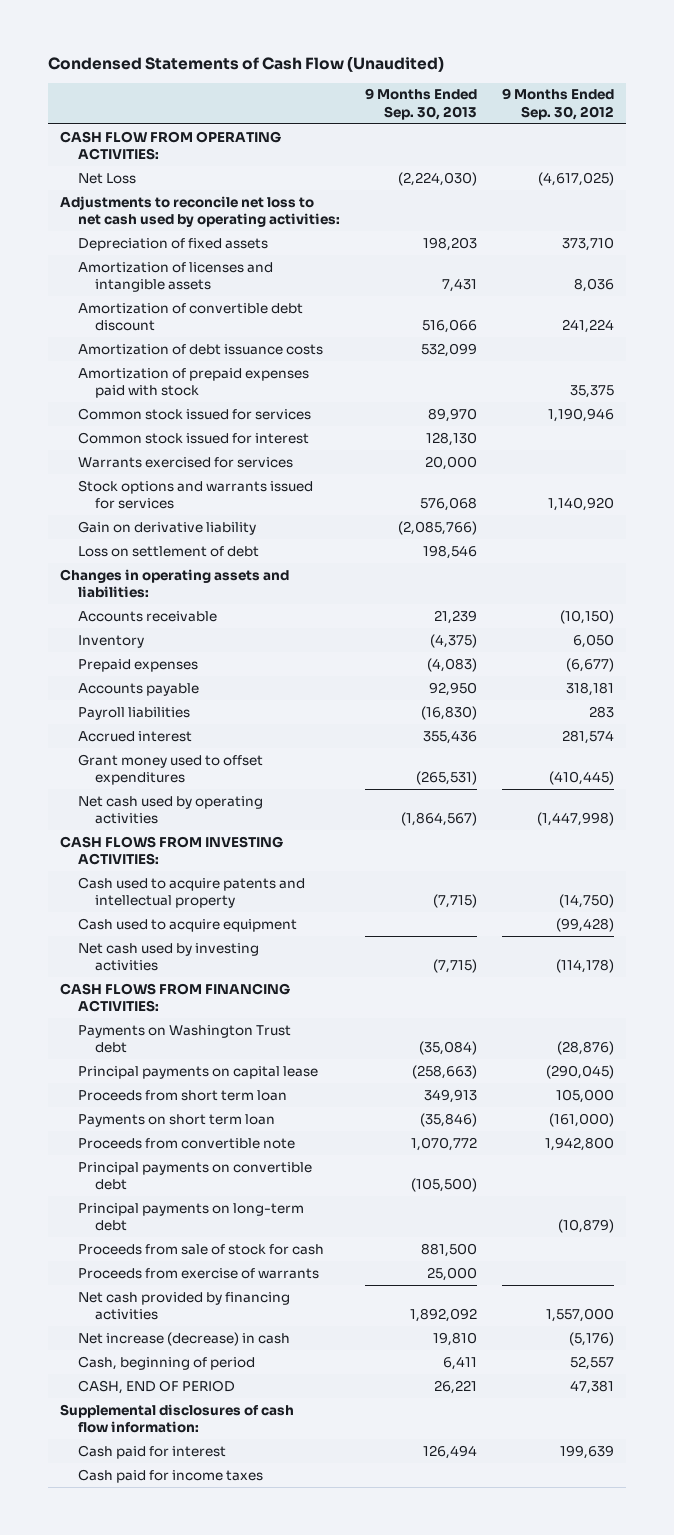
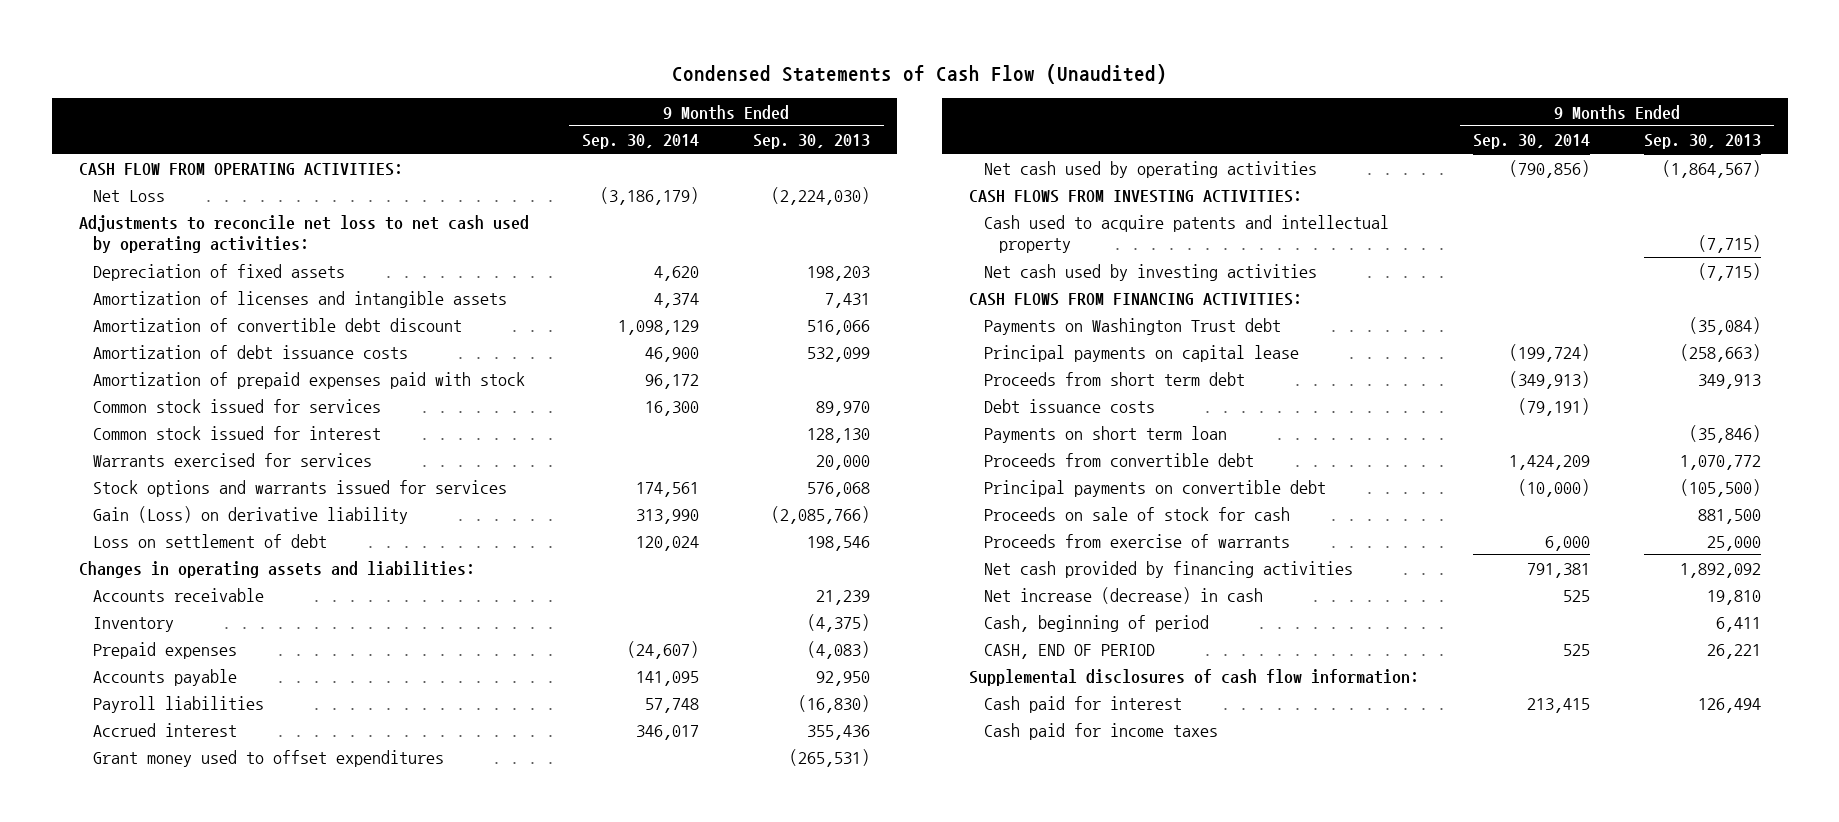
[501,88,614,120] 9 Months Ended Sep. 30, 2012 -> none
none -> [582,134,700,150] Sep. 30, 2014
[77,520,256,535] Gain on derivative liability -> [93,505,409,524] Gain (Loss) on derivative liability
[77,917,297,932] Cash used to acquire equipment -> none
[77,1089,287,1101] Proceeds from short term loan -> [984,371,1246,386] Proceeds from short term debt
none -> [984,398,1156,413] Debt issuance costs
[77,1137,295,1149] Proceeds from convertible note -> [984,452,1255,467] Proceeds from convertible debt
[77,1202,304,1232] Principal payments on long-term debt -> none
[77,1243,324,1255] Proceeds from sale of stock for cash -> [984,506,1291,521] Proceeds on sale of stock for cash

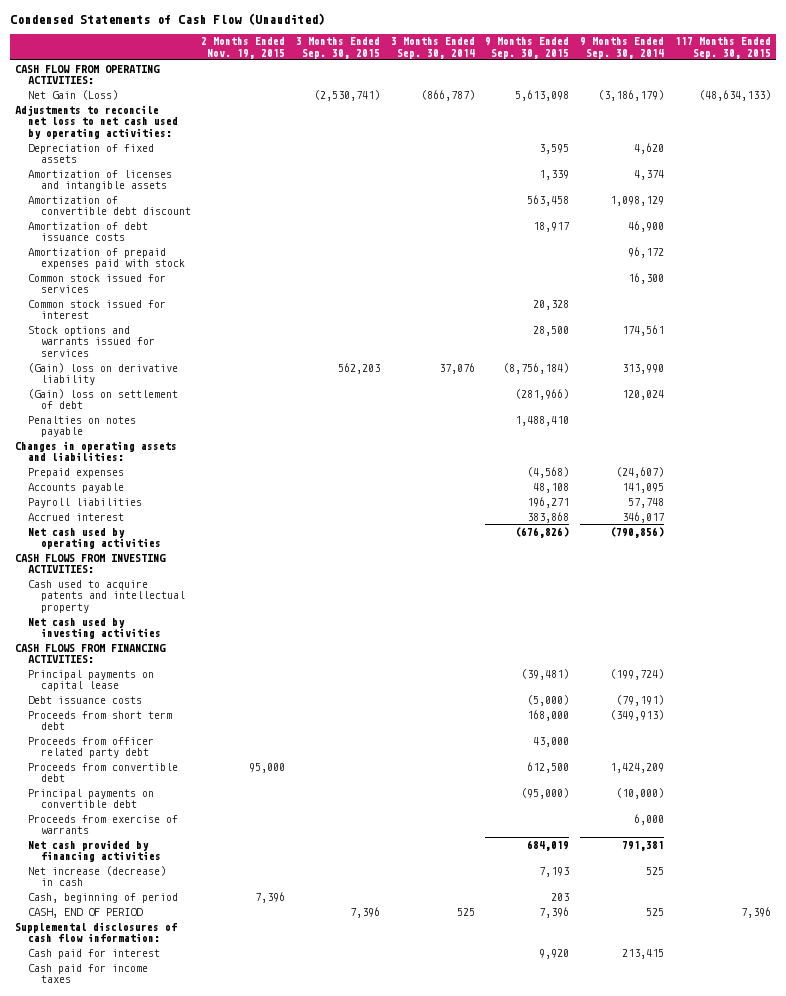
[753,134,871,150] Sep. 30, 2013 -> none
none -> [201,37,286,59] 2 Months Ended Nov. 19, 2015
none -> [295,37,380,59] 3 Months Ended Sep. 30, 2015
none -> [390,37,475,59] 3 Months Ended Sep. 30, 2014
none -> [485,37,570,59] 9 Months Ended Sep. 30, 2015
none -> [674,37,771,59] 117 Months Ended Sep. 30, 2015
[93,189,166,202] Net Loss -> [28,89,119,100] Net Gain (Loss)
[93,452,373,467] Warrants exercised for services -> none
[93,505,409,524] Gain (Loss) on derivative liability -> [28,362,179,386] (Gain) loss on derivative liability
[93,533,328,548] Loss on settlement of debt -> [28,388,179,410] (Gain) loss on settlement of debt
none -> [28,415,137,438] Penalties on notes payable
[93,587,265,602] Accounts receivable -> none
[93,616,175,632] Inventory -> none
[93,749,445,767] Grant money used to offset expenditures -> none
[984,317,1282,335] Payments on Washington Trust debt -> none
[984,425,1228,443] Payments on short term loan -> none
[984,371,1246,386] Proceeds from short term debt -> [28,710,173,731] Proceeds from short term debt
none -> [28,736,155,759] Proceeds from officer related party debt
[984,506,1291,521] Proceeds on sale of stock for cash -> none

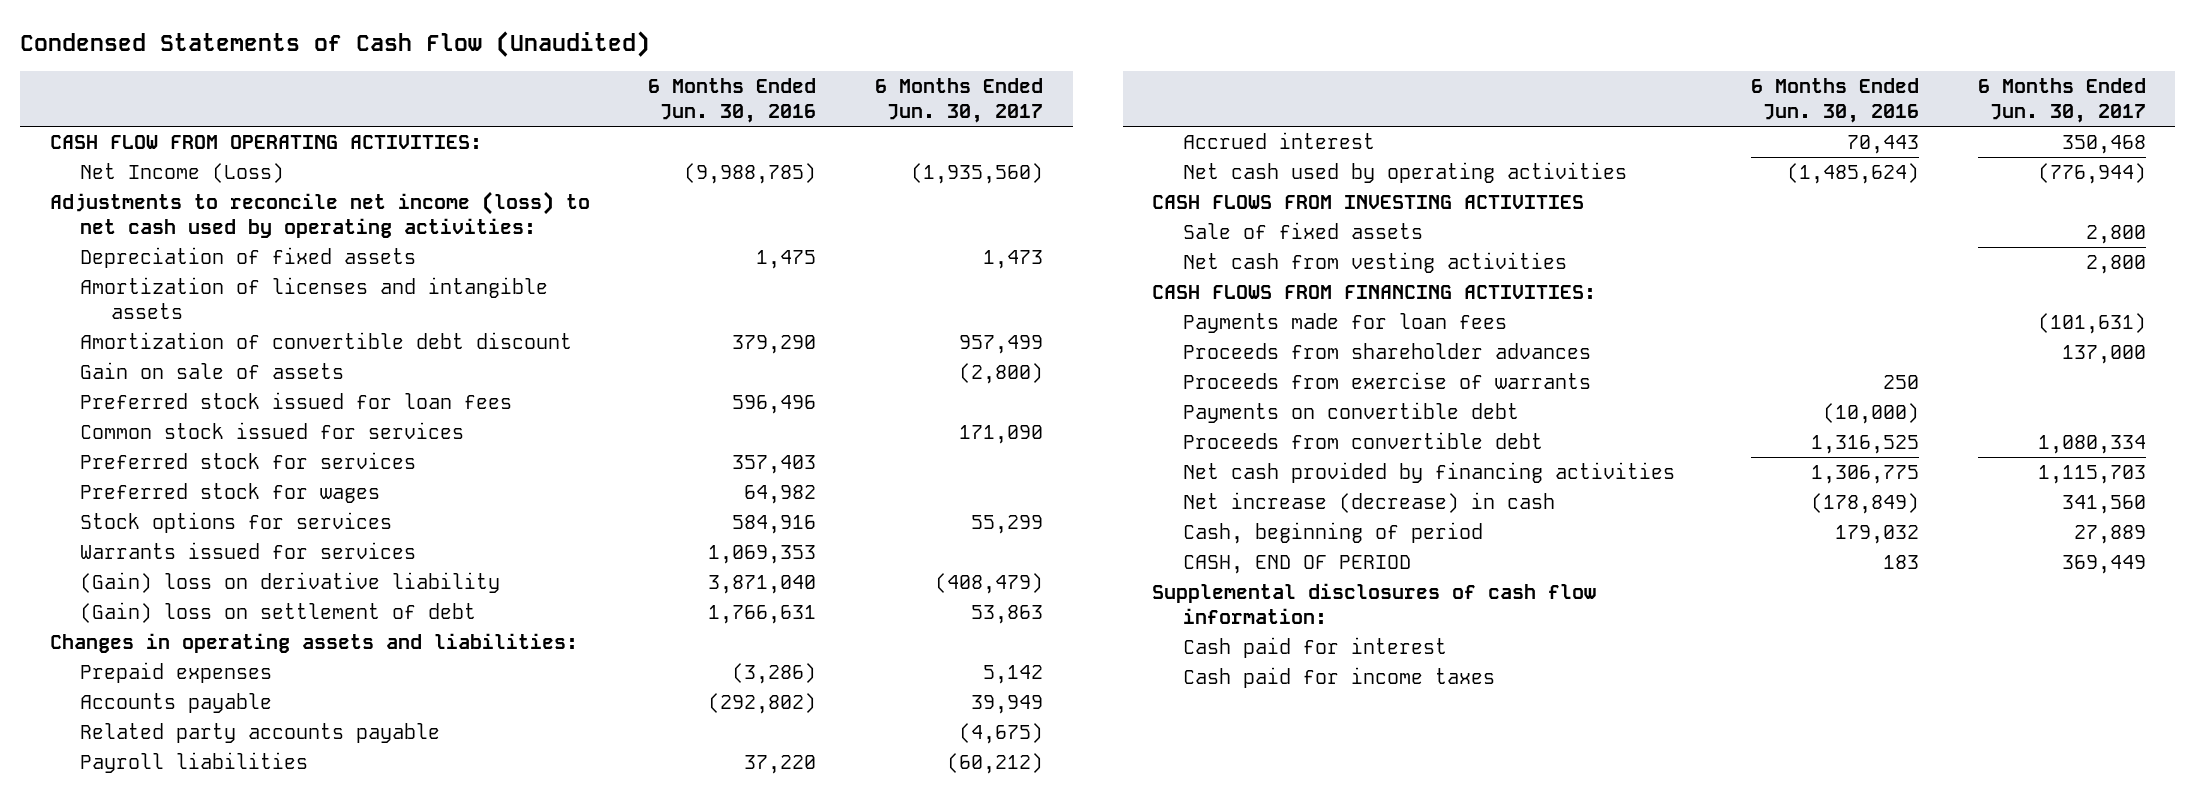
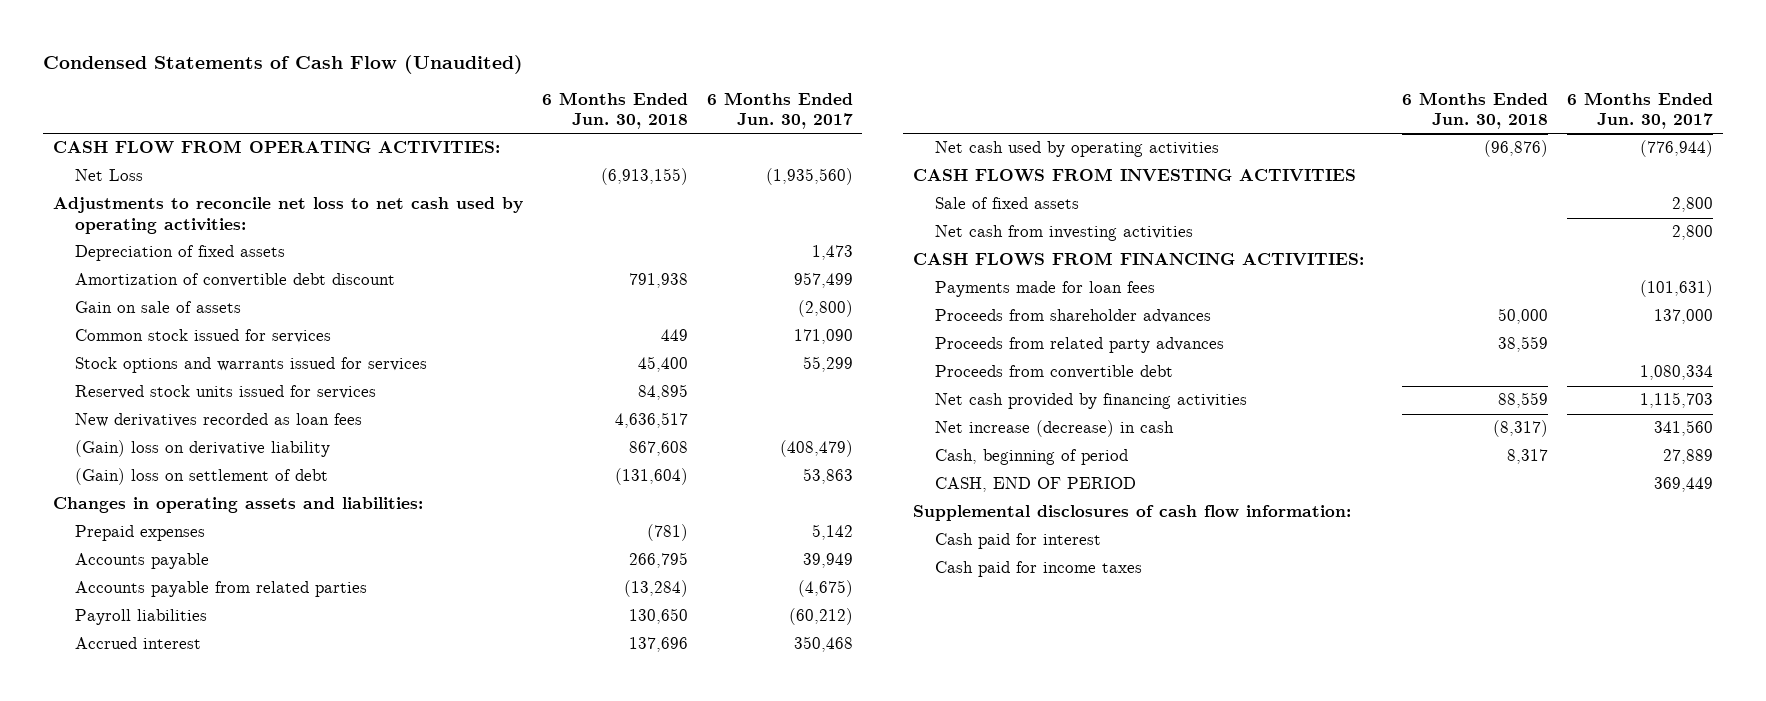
[648,78,817,124] 6 Months Ended Jun. 30, 2016 -> none
none -> [541,91,688,130] 6 Months Ended Jun. 30, 2018
[80,163,285,184] Net Income (Loss) -> [74,169,143,182] Net Loss
[49,191,590,239] Adjustments to reconcile net income (loss) to net cash used by operating activities: -> [52,197,523,234] Adjustments to reconcile net loss to net cash used by operating activities:
[80,277,549,320] Amortization of licenses and intangible assets -> none
[80,392,513,410] Preferred stock issued for loan fees -> none
[80,452,417,470] Preferred stock for services -> none
[80,483,381,504] Preferred stock for wages -> none
[80,542,417,560] Warrants issued for services -> none
[80,512,393,534] Stock options for services -> [74,357,427,374] Stock options and warrants issued for services
none -> [74,385,376,400] Reserved stock units issued for services
none -> [74,413,362,428] New derivatives recorded as loan fees
[80,723,441,744] Related party accounts payable -> [74,581,367,598] Accounts payable from related parties
[1182,252,1567,274] Net cash from vesting activities -> [934,225,1193,242] Net cash from investing activities
[1182,372,1591,390] Proceeds from exercise of warrants -> none
[1182,402,1519,424] Payments on convertible debt -> none
none -> [934,337,1224,354] Proceeds from related party advances

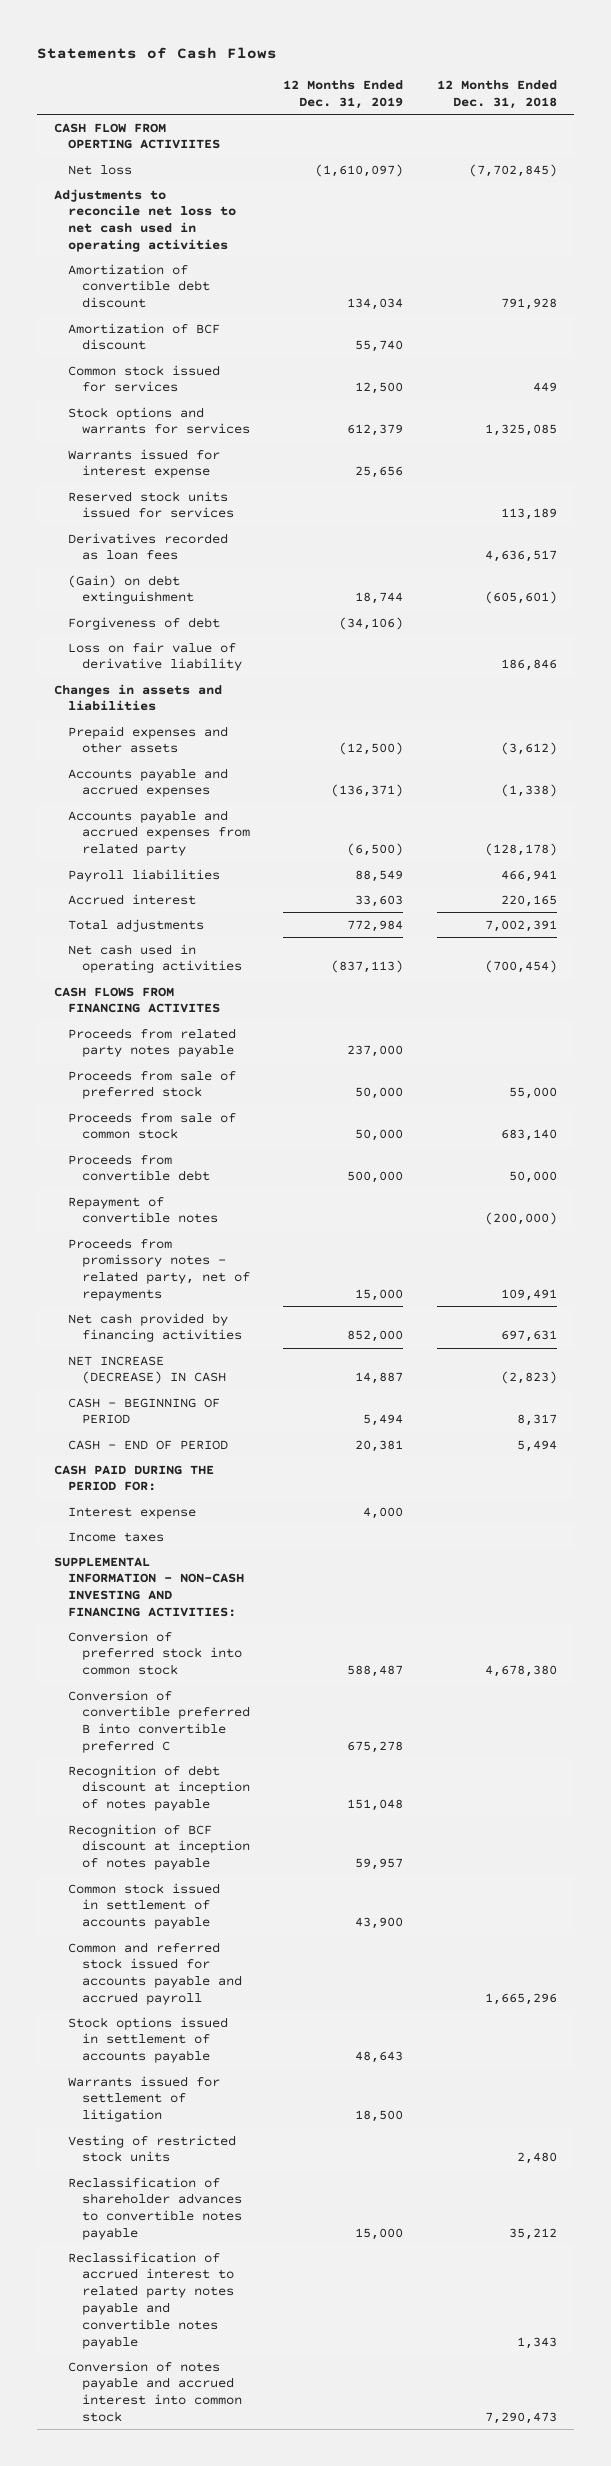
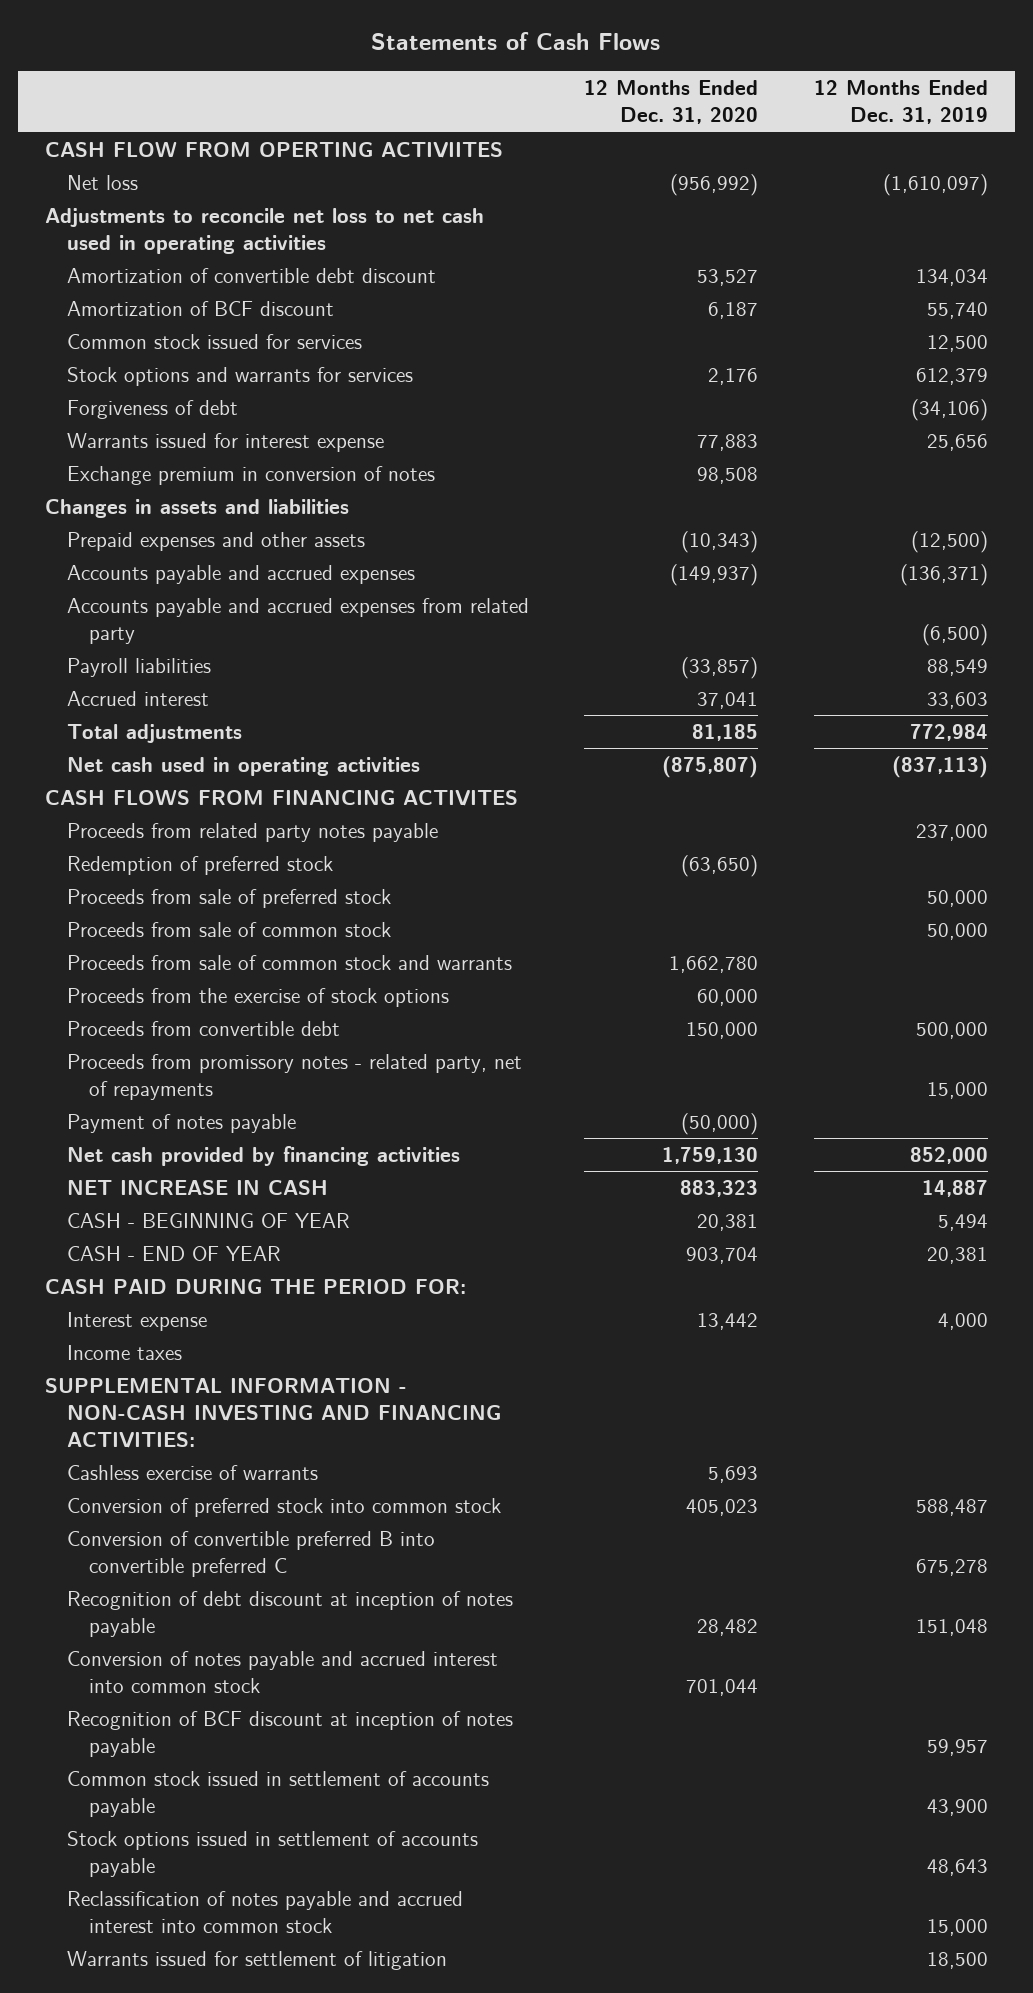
[437,79,558,109] 12 Months Ended Dec. 31, 2018 -> none
none -> [584,80,759,125] 12 Months Ended Dec. 31, 2020
[67,490,234,519] Reserved stock units issued for services -> none
[67,532,228,561] Derivatives recorded as loan fees -> none
[67,574,194,605] (Gain) on debt extinguishment -> none
[67,641,242,672] Loss on fair value of derivative liability -> none
[67,448,220,479] Warrants issued for interest expense -> [67,433,385,453] Warrants issued for interest expense
none -> [67,466,436,486] Exchange premium in conversion of notes
none -> [67,856,334,876] Redemption of preferred stock
none -> [67,955,513,971] Proceeds from sale of common stock and warrants
none -> [67,988,450,1008] Proceeds from the exercise of stock options
[67,1196,218,1224] Repayment of convertible notes -> none
none -> [67,1114,297,1134] Payment of notes payable
[67,1355,226,1385] NET INCREASE (DECREASE) IN CASH -> [67,1180,329,1196] NET INCREASE IN CASH
[67,1397,220,1425] CASH - BEGINNING OF PERIOD -> [67,1213,351,1229] CASH - BEGINNING OF YEAR
[67,1439,228,1450] CASH - END OF PERIOD -> [67,1246,282,1262] CASH - END OF YEAR
none -> [67,1465,319,1481] Cashless exercise of warrants
[67,2360,242,2423] Conversion of notes payable and accrued interest into common stock -> [67,1651,499,1693] Conversion of notes payable and accrued interest into common stock
[67,1941,242,2006] Common and referred stock issued for accounts payable and accrued payroll -> none
none -> [67,1891,464,1933] Reclassification of notes payable and accrued interest into common stock
[67,2134,236,2163] Vesting of restricted stock units -> none
[67,2176,242,2241] Reclassification of shareholder advances to convertible notes payable -> none
[67,2251,234,2349] Reclassification of accrued interest to related party notes payable and convertible notes payable -> none

